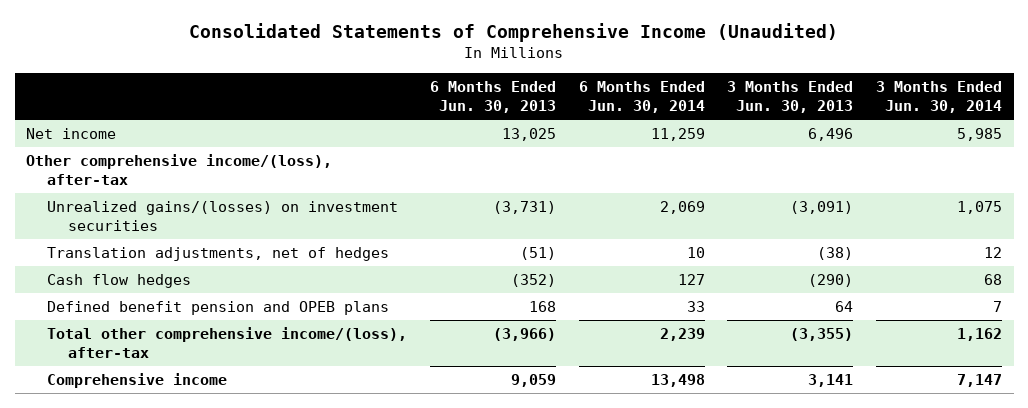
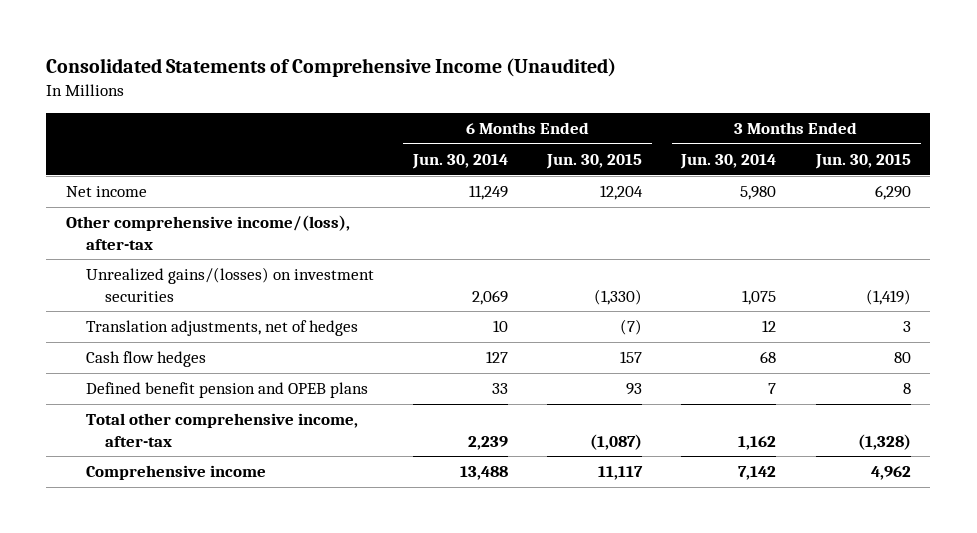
[429,81,556,113] 6 Months Ended Jun. 30, 2013 -> none
[727,81,854,113] 3 Months Ended Jun. 30, 2013 -> none
none -> [546,154,643,170] Jun. 30, 2015
none -> [814,154,911,170] Jun. 30, 2015
[650,128,705,142] 11,259 -> [468,185,508,201] 11,249
[957,128,1003,142] 5,985 -> [740,186,777,201] 5,980
[46,327,407,358] Total other comprehensive income/(loss), after-tax -> [85,413,358,447] Total other comprehensive income, after-tax
[650,374,705,388] 13,498 -> [459,466,508,481] 13,488
[957,374,1003,388] 7,147 -> [738,466,777,481] 7,142

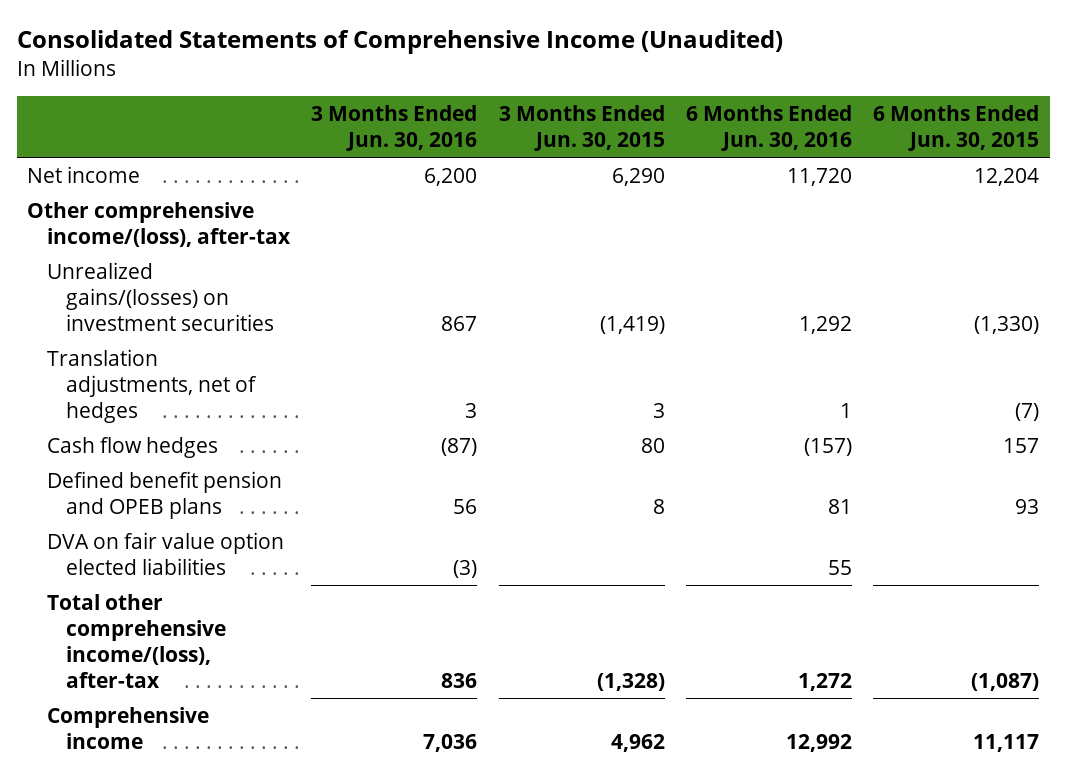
[411,154,508,170] Jun. 30, 2014 -> none
[680,154,777,170] Jun. 30, 2014 -> none
none -> [311,105,478,152] 3 Months Ended Jun. 30, 2016
none -> [685,105,852,152] 6 Months Ended Jun. 30, 2016
none -> [46,531,284,575] DVA on fair value option elected liabilities
[85,413,358,447] Total other comprehensive income, after-tax -> [46,593,227,689] Total other comprehensive income/(loss), after-tax

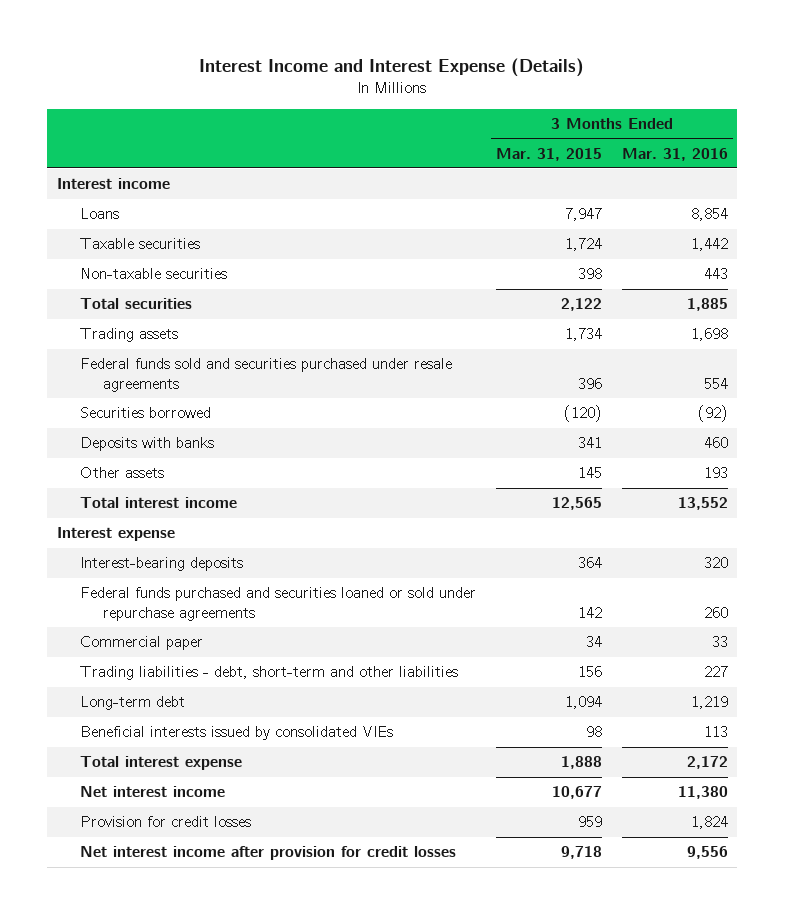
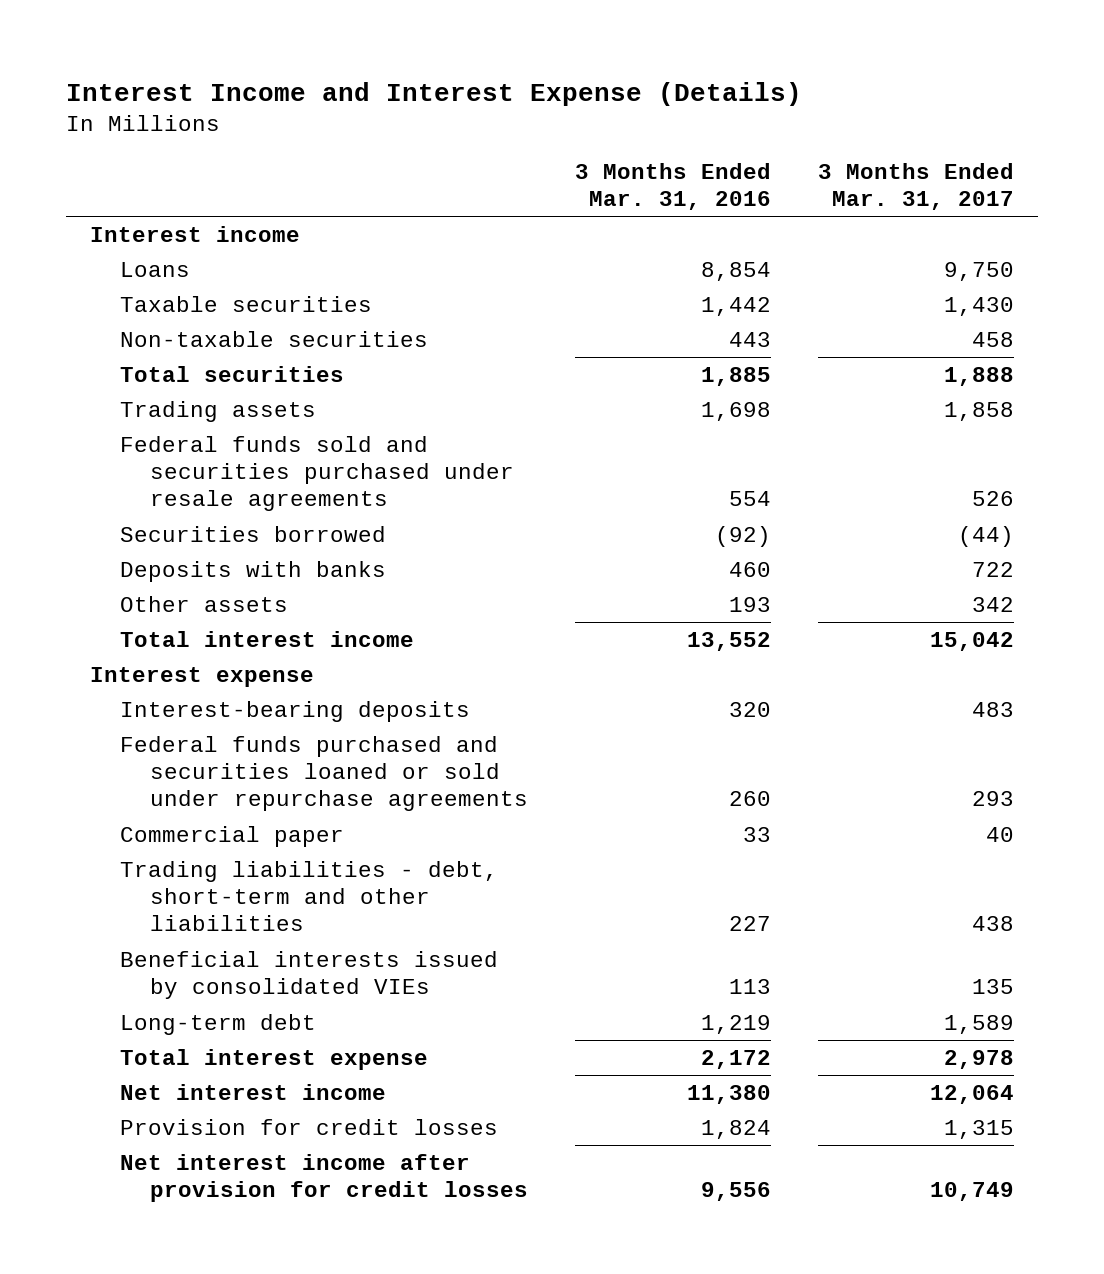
[495,147,602,161] Mar. 31, 2015 -> none
none -> [818,162,1015,211] 3 Months Ended Mar. 31, 2017
[79,696,185,711] Long-term debt -> [120,1014,317,1036] Long-term debt

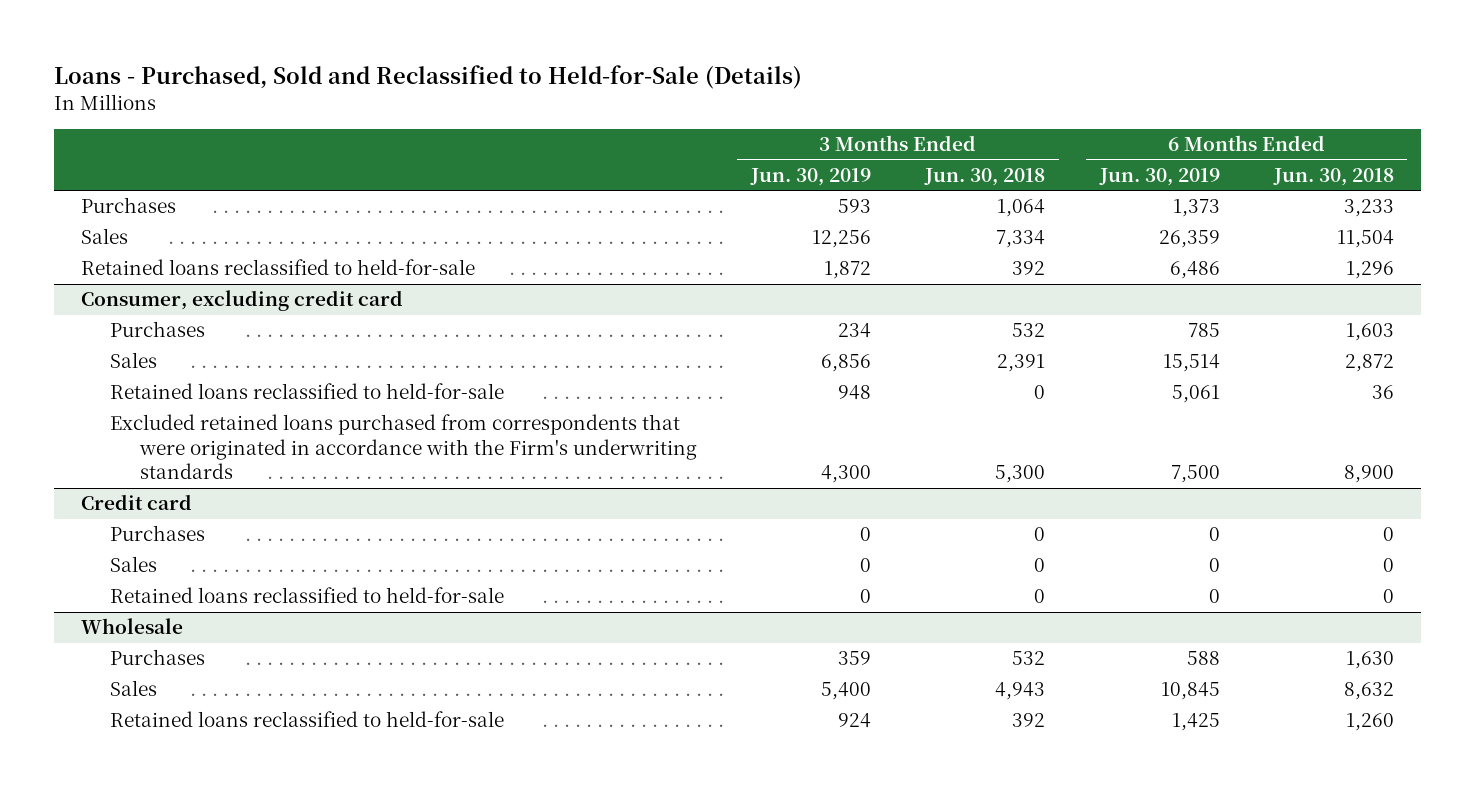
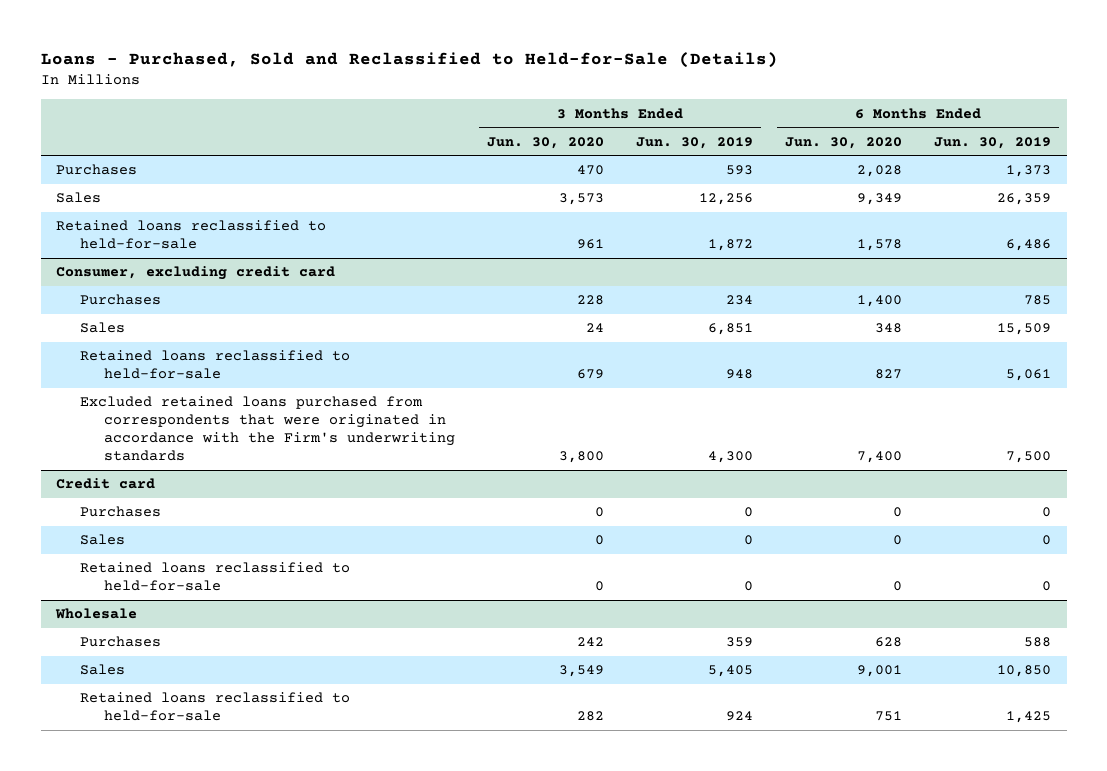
[924,168,1046,187] Jun. 30, 2018 -> none
[1272,168,1394,187] Jun. 30, 2018 -> none
none -> [487,136,605,149] Jun. 30, 2020
none -> [785,136,903,149] Jun. 30, 2020
[821,354,872,373] 6,856 -> [708,323,754,336] 6,851
[1162,354,1220,373] 15,514 -> [996,323,1051,336] 15,509
[821,682,872,701] 5,400 -> [708,665,754,678] 5,405
[1160,682,1220,701] 10,845 -> [996,665,1051,678] 10,850

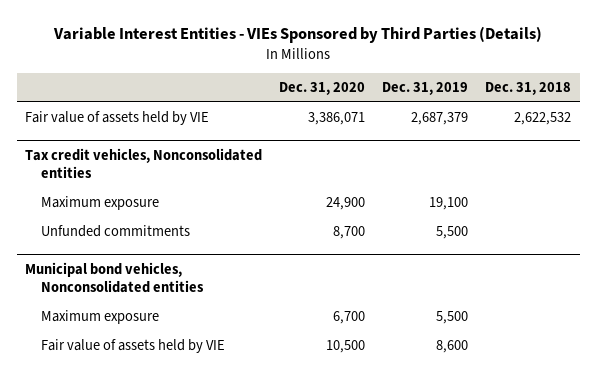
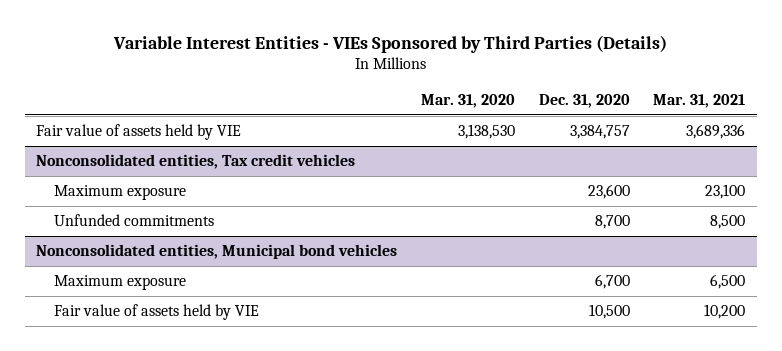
[382,82,469,96] Dec. 31, 2019 -> none
[485,82,572,96] Dec. 31, 2018 -> none
none -> [421,94,516,109] Mar. 31, 2020
none -> [653,94,746,109] Mar. 31, 2021
[308,112,366,126] 3,386,071 -> [569,125,630,140] 3,384,757
[25,148,263,178] Tax credit vehicles, Nonconsolidated entities -> [36,154,356,170] Nonconsolidated entities, Tax credit vehicles
[326,197,366,211] 24,900 -> [587,184,630,200] 23,600
[25,262,204,293] Municipal bond vehicles, Nonconsolidated entities -> [36,244,398,260] Nonconsolidated entities, Municipal bond vehicles

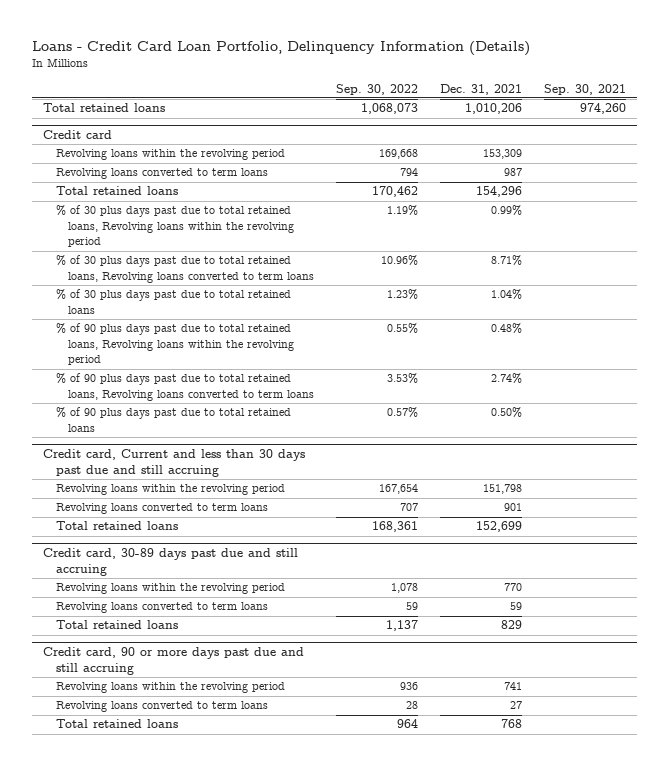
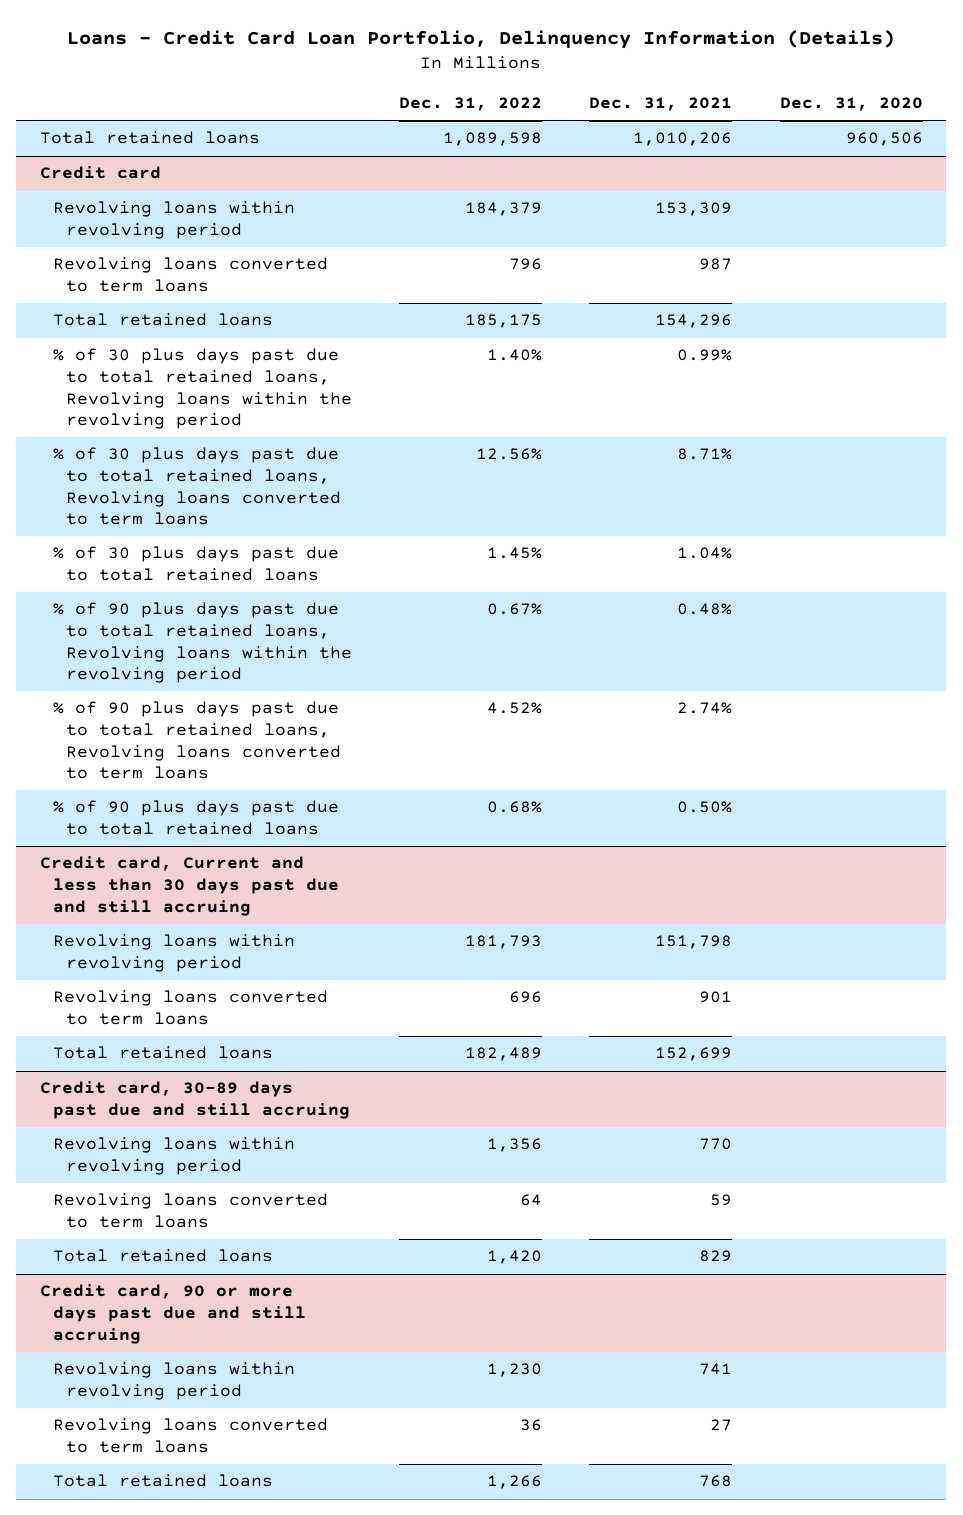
[336,83,419,95] Sep. 30, 2022 -> none
[544,83,627,95] Sep. 30, 2021 -> none
none -> [399,97,543,112] Dec. 31, 2022
none -> [779,97,923,112] Dec. 31, 2020
[55,149,285,161] Revolving loans within the revolving period -> [52,201,295,240] Revolving loans within revolving period
[55,484,285,496] Revolving loans within the revolving period -> [52,934,295,973] Revolving loans within revolving period
[55,583,285,595] Revolving loans within the revolving period -> [52,1137,295,1176] Revolving loans within revolving period
[55,682,285,694] Revolving loans within the revolving period -> [52,1362,295,1401] Revolving loans within revolving period

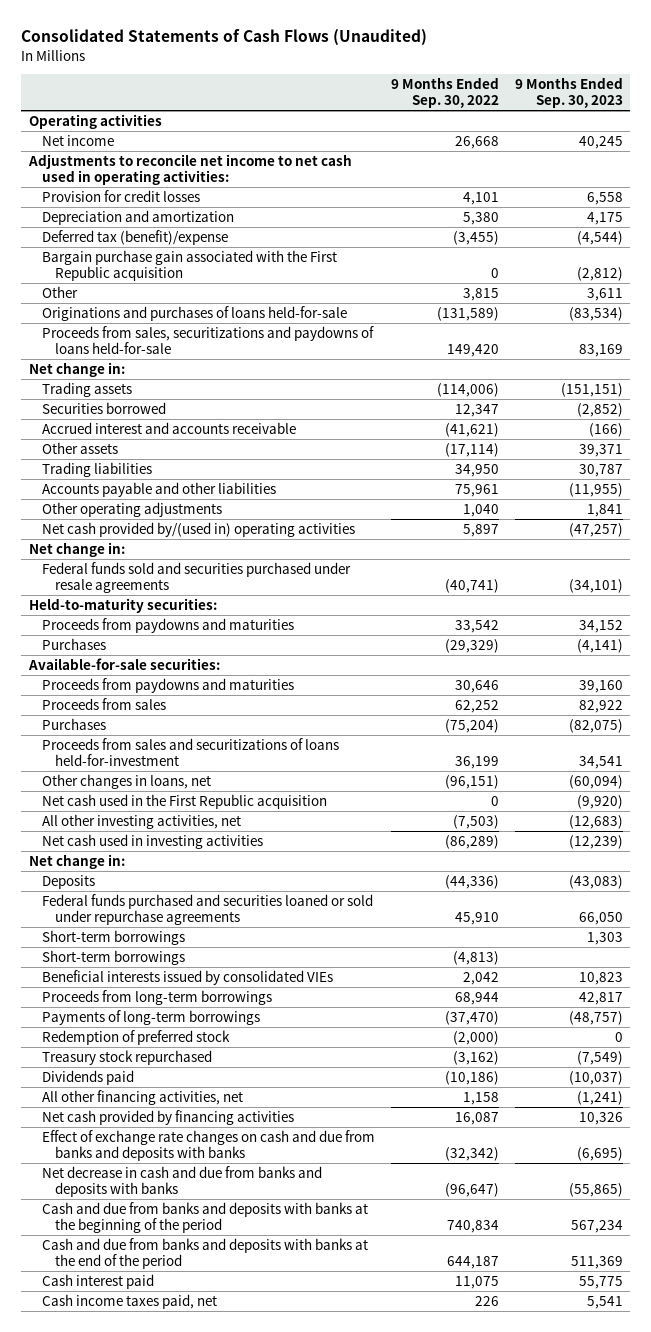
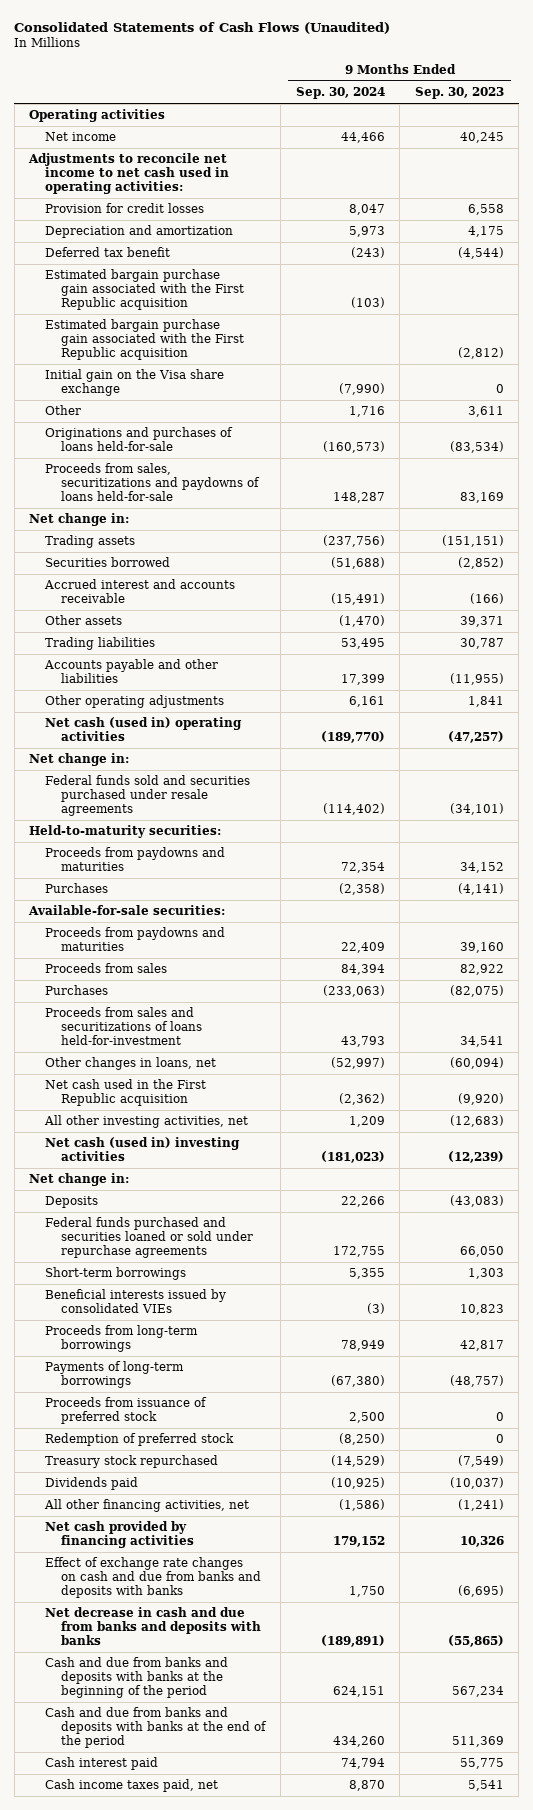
[390,77,499,109] 9 Months Ended Sep. 30, 2022 -> none
none -> [295,87,385,100] Sep. 30, 2024
[41,230,228,246] Deferred tax (benefit)/expense -> [45,247,171,258] Deferred tax benefit
none -> [45,269,245,310] Estimated bargain purchase gain associated with the First Republic acquisition
[41,250,337,281] Bargain purchase gain associated with the First Republic acquisition -> [45,319,245,360] Estimated bargain purchase gain associated with the First Republic acquisition
none -> [45,369,225,396] Initial gain on the Visa share exchange
[41,522,355,538] Net cash provided by/(used in) operating activities -> [45,717,243,741] Net cash (used in) operating activities
[41,834,263,850] Net cash used in investing activities -> [45,1137,241,1161] Net cash (used in) investing activities
[41,950,185,966] Short-term borrowings -> none
none -> [45,1397,208,1424] Proceeds from issuance of preferred stock

